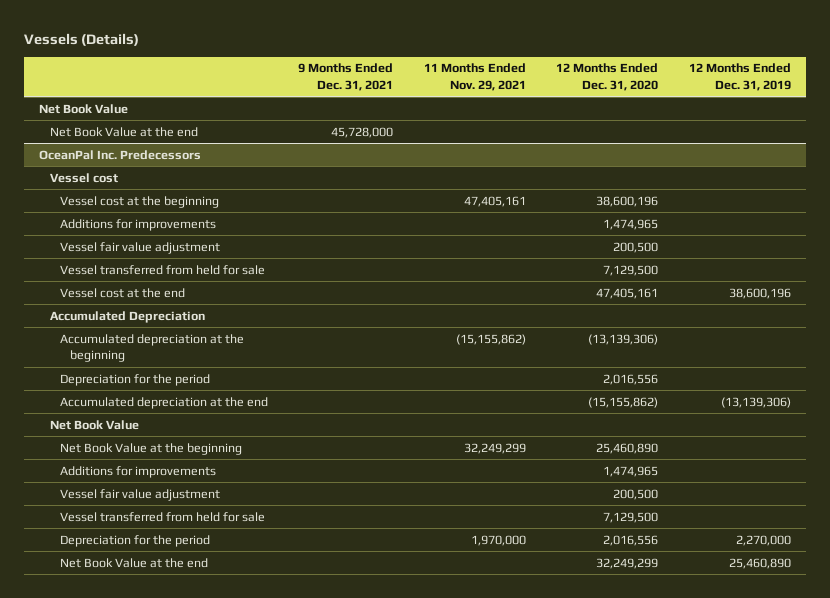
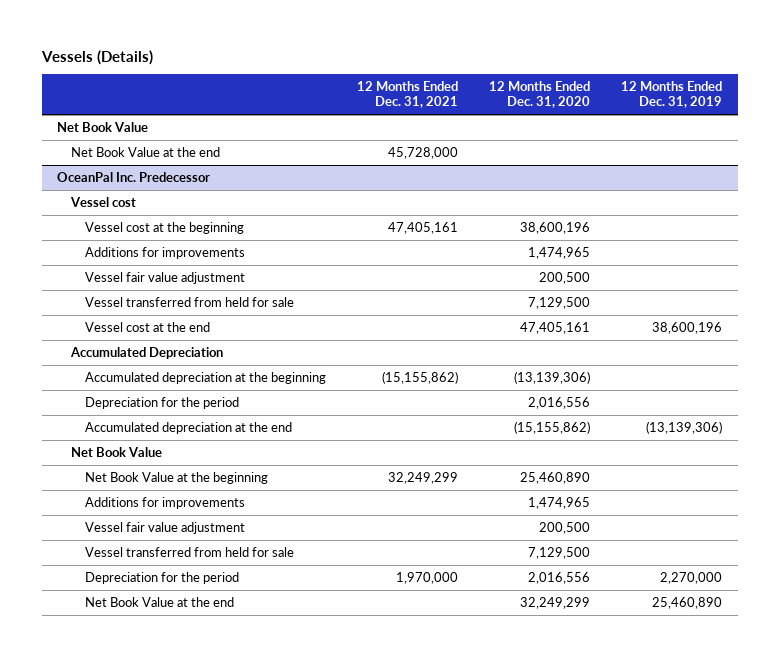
[298,63,394,91] 9 Months Ended Dec. 31, 2021 -> none
[423,63,526,91] 11 Months Ended Nov. 29, 2021 -> none
none -> [356,81,458,109] 12 Months Ended Dec. 31, 2021
[39,149,202,160] OceanPal Inc. Predecessors -> [57,172,211,183] OceanPal Inc. Predecessor

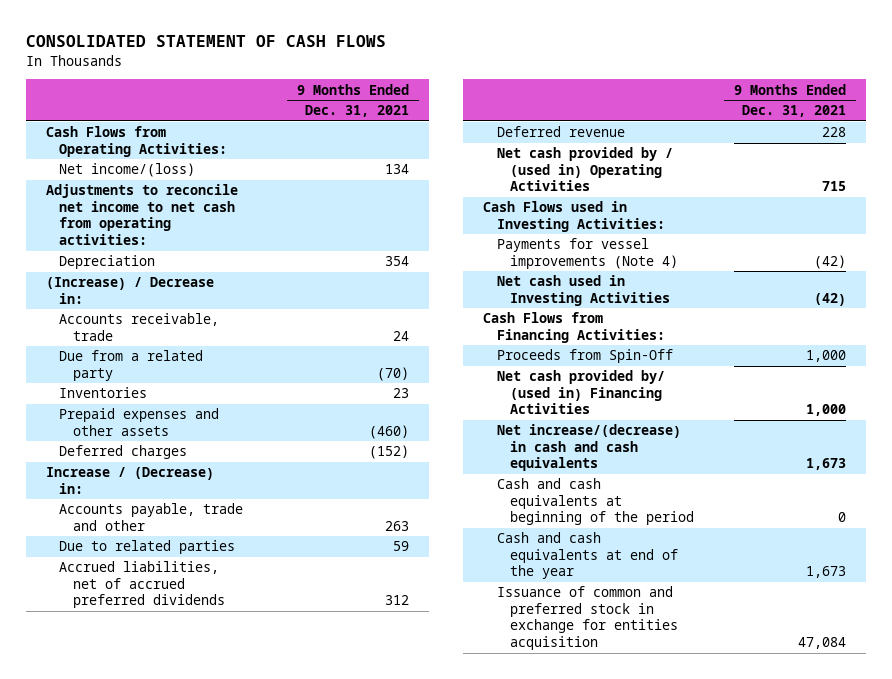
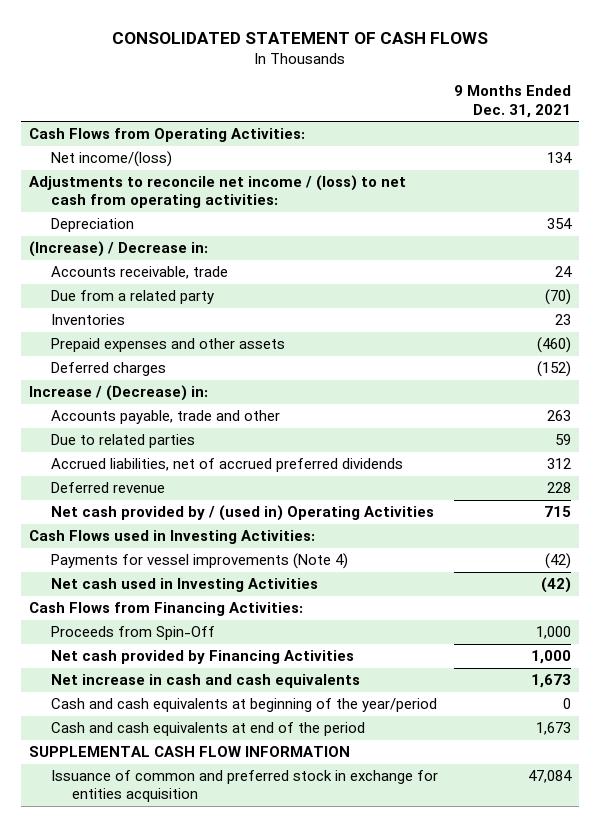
[45,184,238,246] Adjustments to reconcile net income to net cash from operating activities: -> [29,175,407,209] Adjustments to reconcile net income / (loss) to net cash from operating activities:
[496,370,665,415] Net cash provided by/ (used in) Financing Activities -> [50,650,354,665] Net cash provided by Financing Activities
[496,424,681,472] Net increase/(decrease) in cash and cash equivalents -> [50,674,360,689] Net increase in cash and cash equivalents
[496,478,695,526] Cash and cash equivalents at beginning of the period -> [50,698,437,713] Cash and cash equivalents at beginning of the year/period
[496,532,679,580] Cash and cash equivalents at end of the year -> [50,722,365,737] Cash and cash equivalents at end of the period
none -> [29,746,351,758] SUPPLEMENTAL CASH FLOW INFORMATION

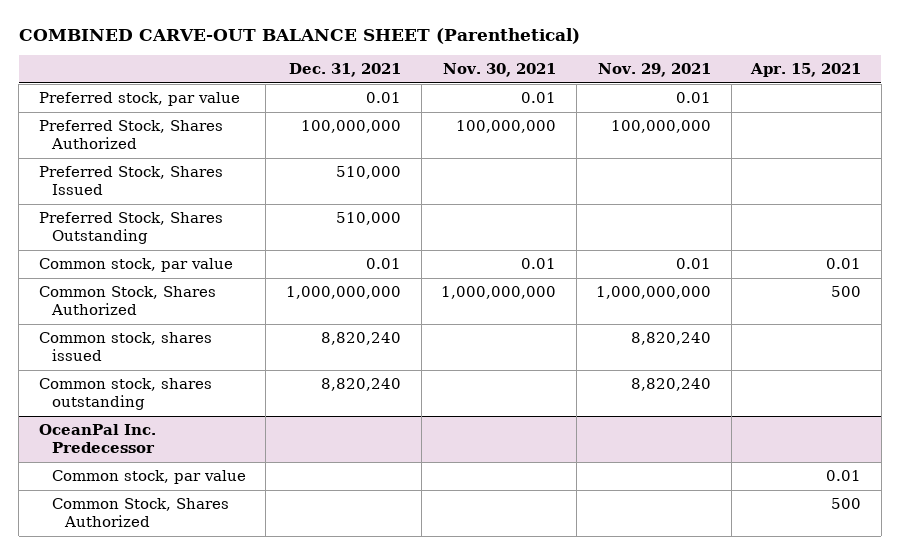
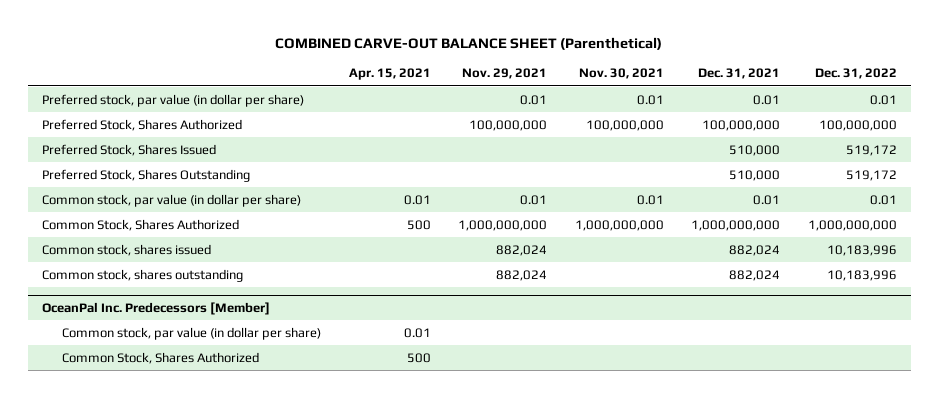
none -> [814,68,897,80] Dec. 31, 2022
[38,92,240,107] Preferred stock, par value -> [41,93,304,107] Preferred stock, par value (in dollar per share)
[38,258,233,273] Common stock, par value -> [41,193,301,207] Common stock, par value (in dollar per share)
[320,332,401,346] 8,820,240 -> [729,244,781,256] 882,024
[631,332,712,346] 8,820,240 -> [496,244,548,256] 882,024
[320,378,401,392] 8,820,240 -> [729,269,781,281] 882,024
[631,378,712,392] 8,820,240 -> [496,269,548,281] 882,024
[38,424,156,454] OceanPal Inc. Predecessor -> [41,301,270,315] OceanPal Inc. Predecessors [Member]
[51,470,246,485] Common stock, par value -> [61,326,321,340] Common stock, par value (in dollar per share)

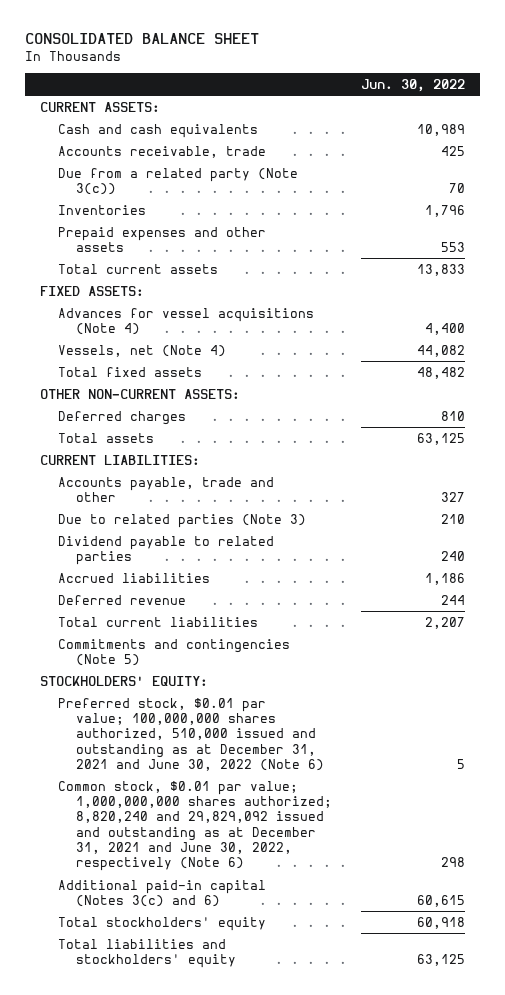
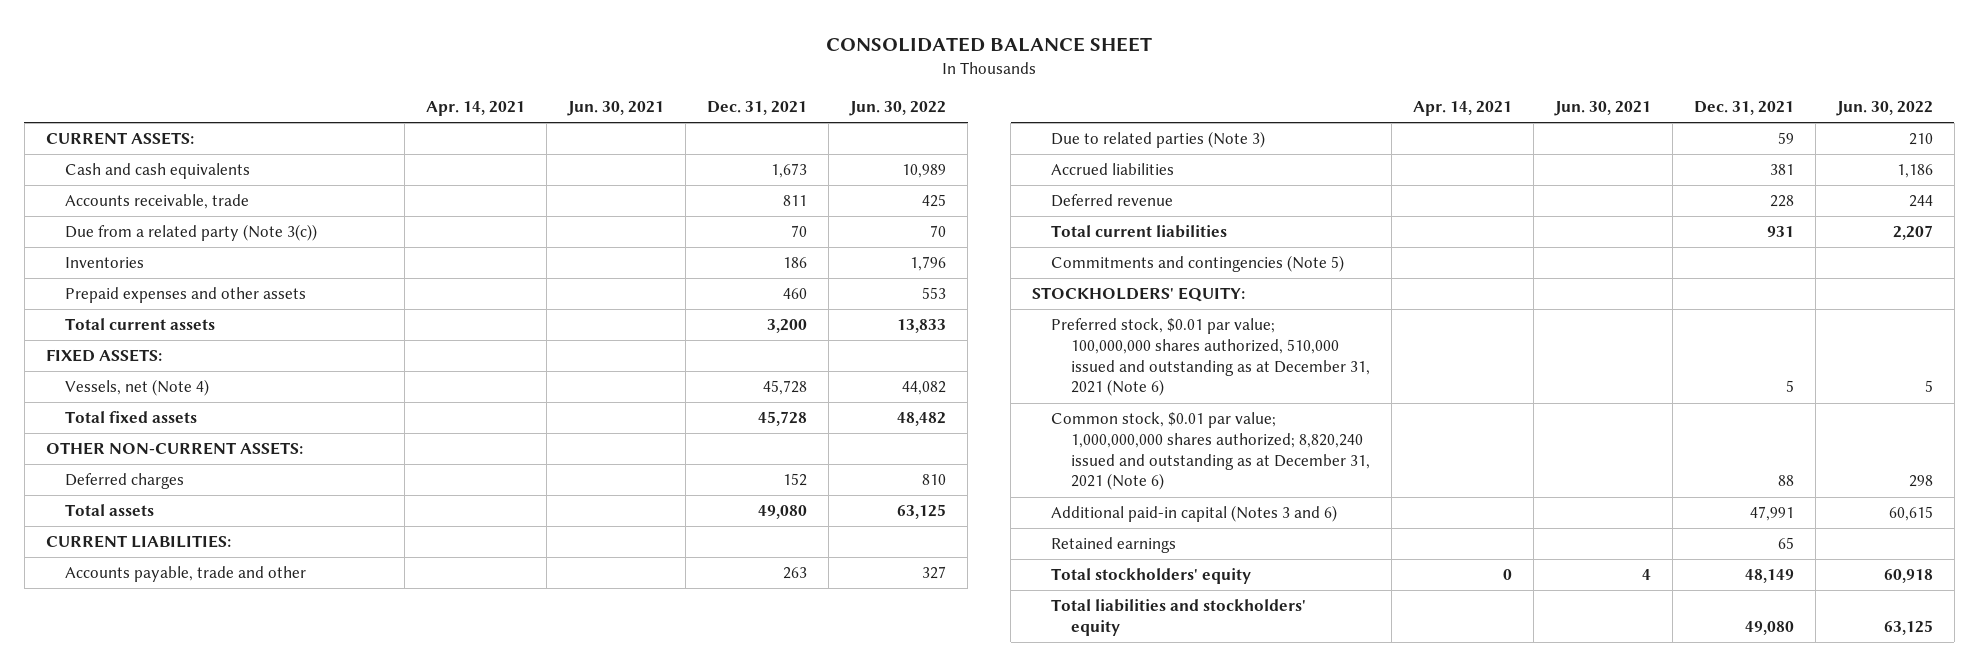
none -> [426,101,526,117] Apr. 14, 2021
none -> [567,101,665,117] Jun. 30, 2021
none -> [707,101,808,116] Dec. 31, 2021
[57,307,314,336] Advances for vessel acquisitions (Note 4) -> none
[57,535,274,566] Dividend payable to related parties -> none
[57,697,324,771] Preferred stock, $0.01 par value; 100,000,000 shares authorized, 510,000 issued and outstanding as at December 31, 2021 and June 30, 2022 (Note 6) -> [1051,318,1370,397] Preferred stock, $0.01 par value; 100,000,000 shares authorized, 510,000 issued and outstanding as at December 31, 2021 (Note 6)
[57,780,332,872] Common stock, $0.01 par value; 1,000,000,000 shares authorized; 8,820,240 and 29,829,092 issued and outstanding as at December 31, 2021 and June 30, 2022, respectively (Note 6) -> [1051,412,1370,491] Common stock, $0.01 par value; 1,000,000,000 shares authorized; 8,820,240 issued and outstanding as at December 31, 2021 (Note 6)
[57,879,266,908] Additional paid-in capital (Notes 3(c) and 6) -> [1051,505,1338,523] Additional paid-in capital (Notes 3 and 6)
none -> [1051,537,1177,554] Retained earnings

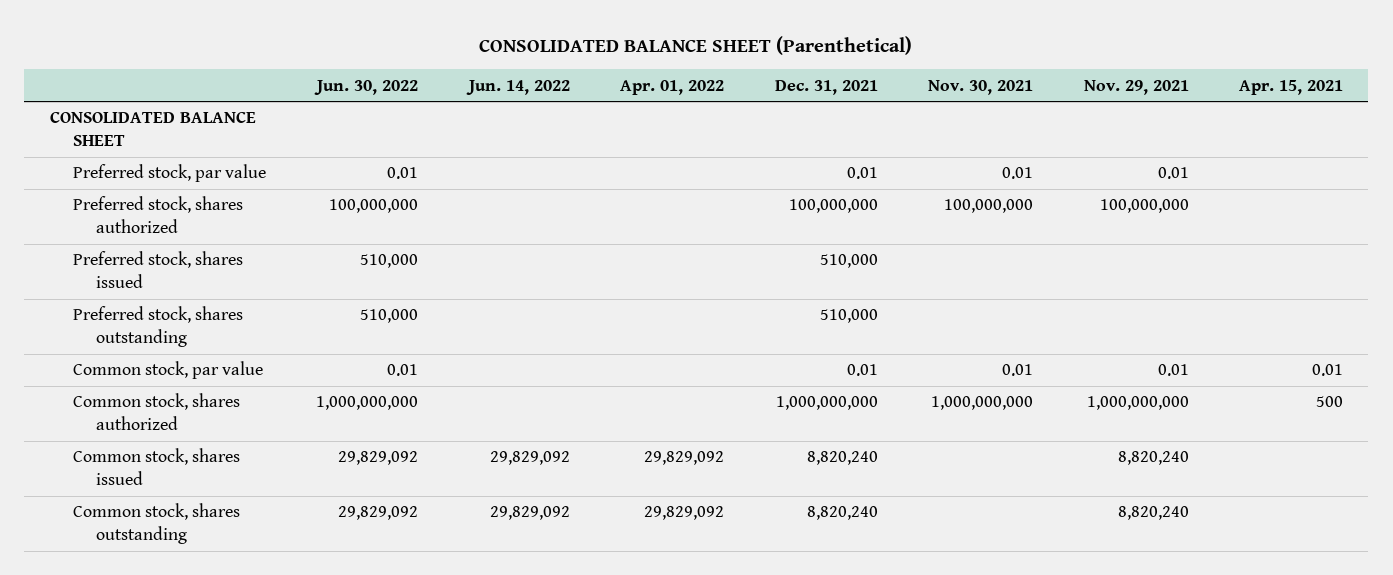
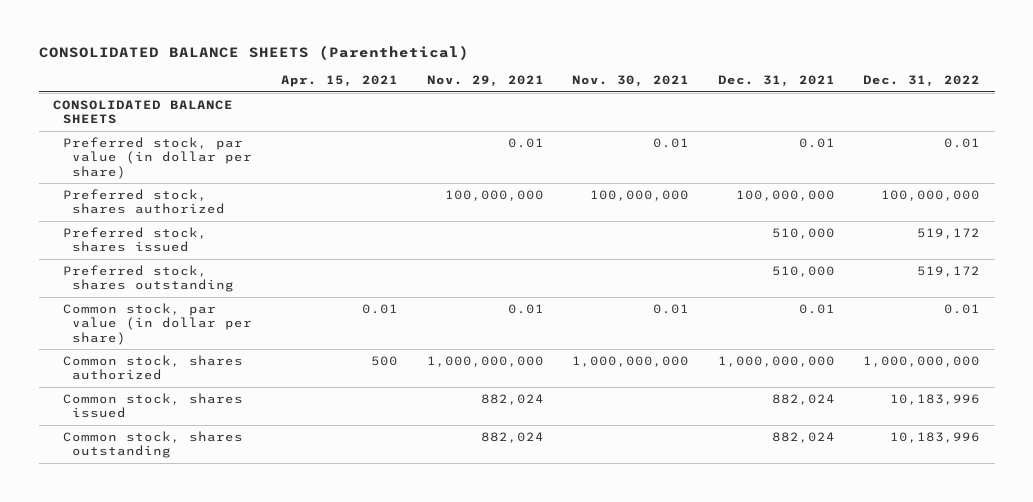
[479,35,913,55] CONSOLIDATED BALANCE SHEET (Parenthetical) -> [38,45,469,61] CONSOLIDATED BALANCE SHEETS (Parenthetical)
[314,79,419,95] Jun. 30, 2022 -> none
[465,79,570,95] Jun. 14, 2022 -> none
[620,79,725,95] Apr. 01, 2022 -> none
none -> [863,75,981,88] Dec. 31, 2022
[49,112,256,146] CONSOLIDATED BALANCE SHEET -> [53,99,234,125] CONSOLIDATED BALANCE SHEETS
[72,164,266,183] Preferred stock, par value -> [62,136,253,180] Preferred stock, par value (in dollar per share)
[72,361,263,380] Common stock, par value -> [62,302,253,346] Common stock, par value (in dollar per share)
[806,451,878,466] 8,820,240 -> [771,393,835,405] 882,024
[1117,451,1189,466] 8,820,240 -> [480,393,544,405] 882,024
[806,506,878,521] 8,820,240 -> [771,431,835,443] 882,024
[1117,506,1189,521] 8,820,240 -> [480,431,544,443] 882,024

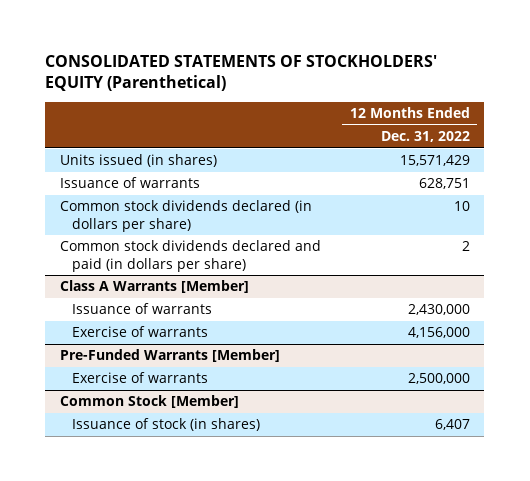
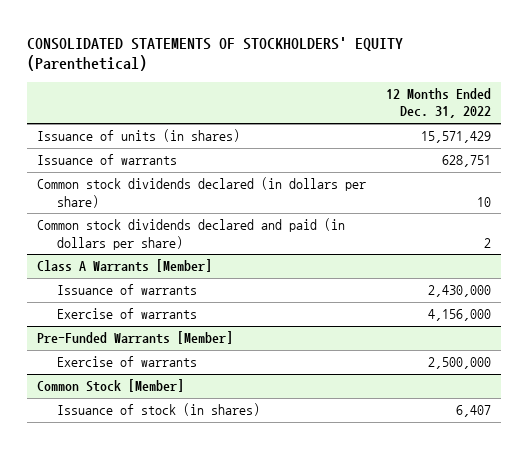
[59,154,217,168] Units issued (in shares) -> [36,129,240,143] Issuance of units (in shares)

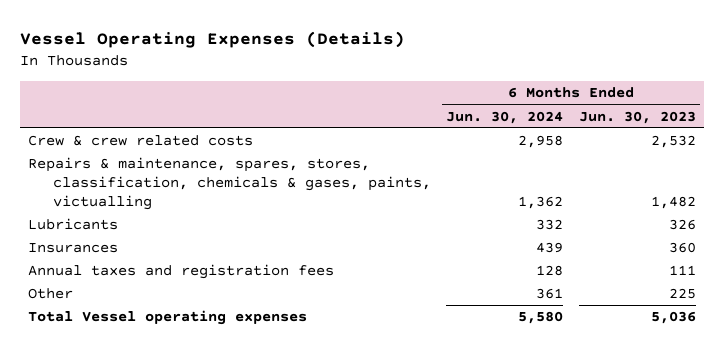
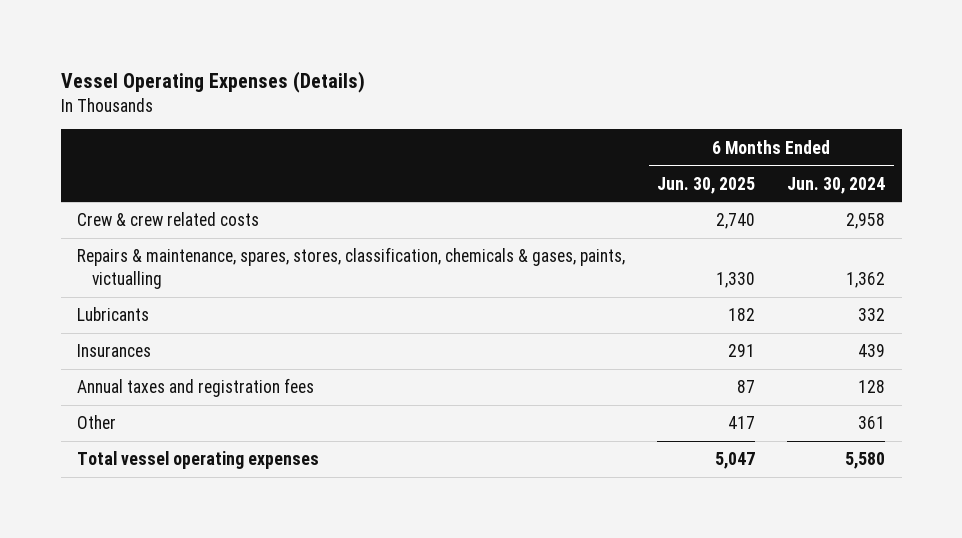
[579,110,697,124] Jun. 30, 2023 -> none
none -> [657,176,756,194] Jun. 30, 2025
[28,310,308,326] Total Vessel operating expenses -> [76,451,319,470] Total vessel operating expenses

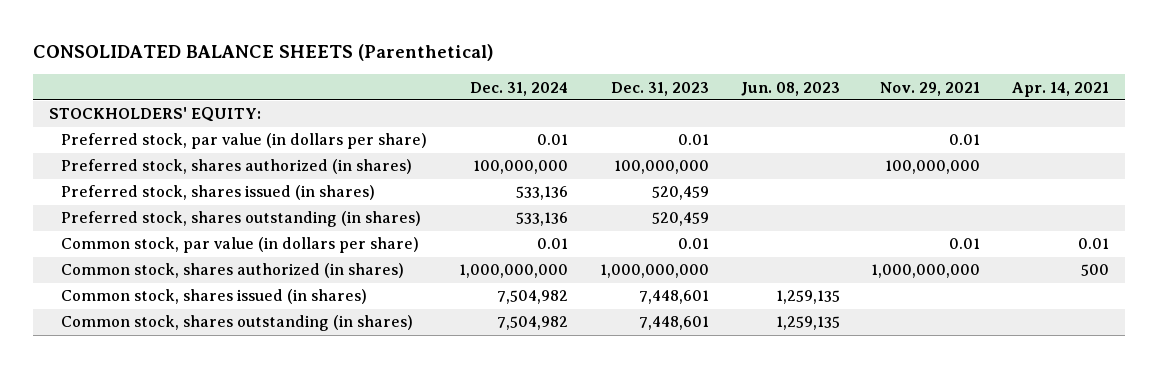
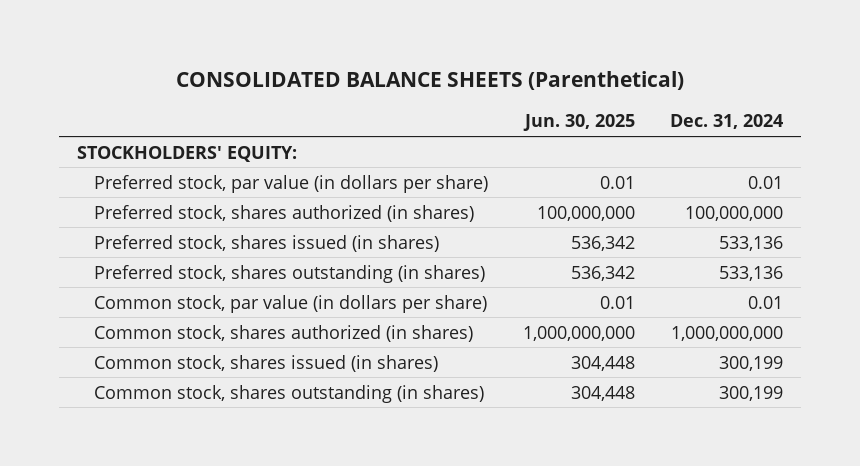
[610,81,709,96] Dec. 31, 2023 -> none
[740,81,840,96] Jun. 08, 2023 -> none
[880,81,981,96] Nov. 29, 2021 -> none
[1012,81,1110,97] Apr. 14, 2021 -> none
none -> [522,114,635,132] Jun. 30, 2025
[497,290,569,305] 7,504,982 -> [719,355,784,371] 300,199
[497,316,569,331] 7,504,982 -> [719,385,784,401] 300,199

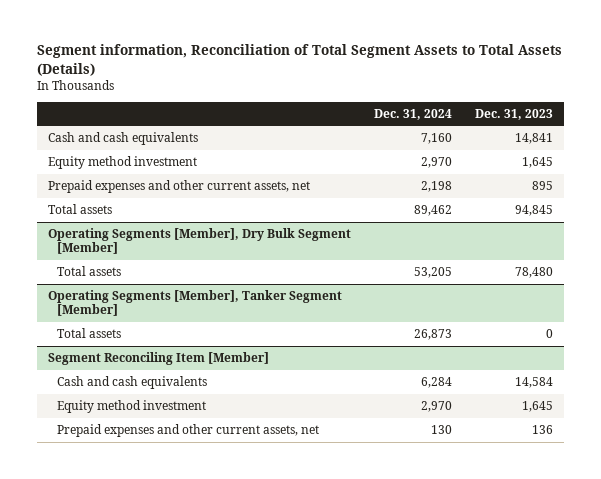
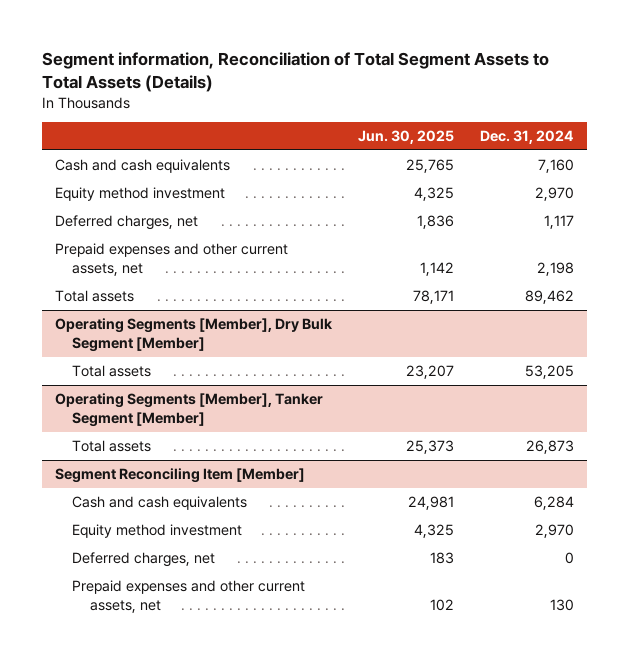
[474,108,553,120] Dec. 31, 2023 -> none
none -> [357,130,454,145] Jun. 30, 2025
none -> [55,214,199,230] Deferred charges, net
none -> [72,551,216,567] Deferred charges, net

